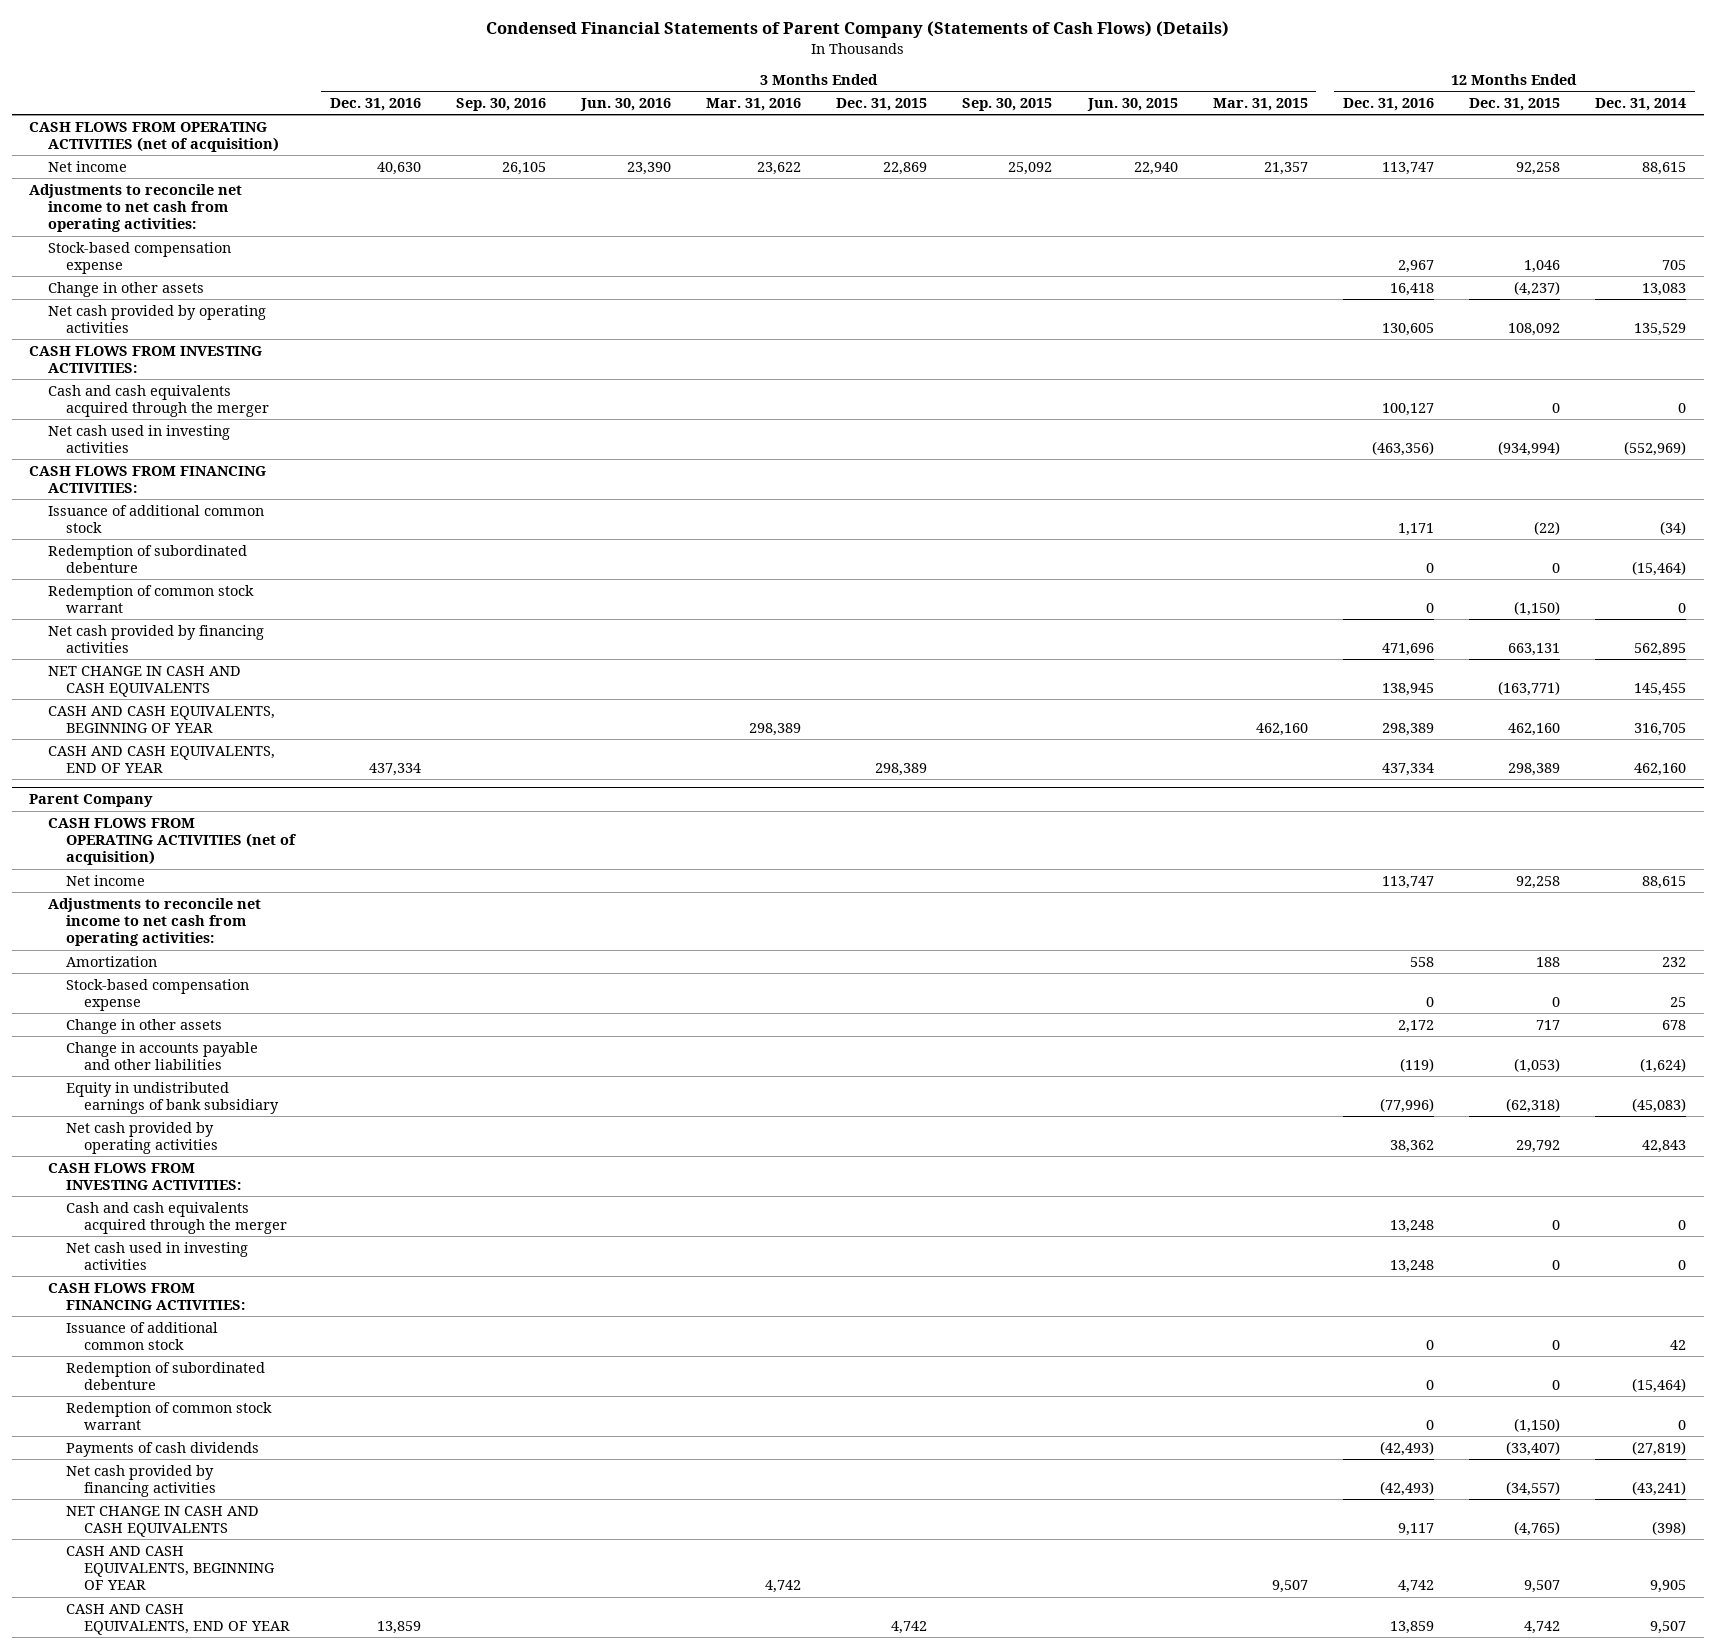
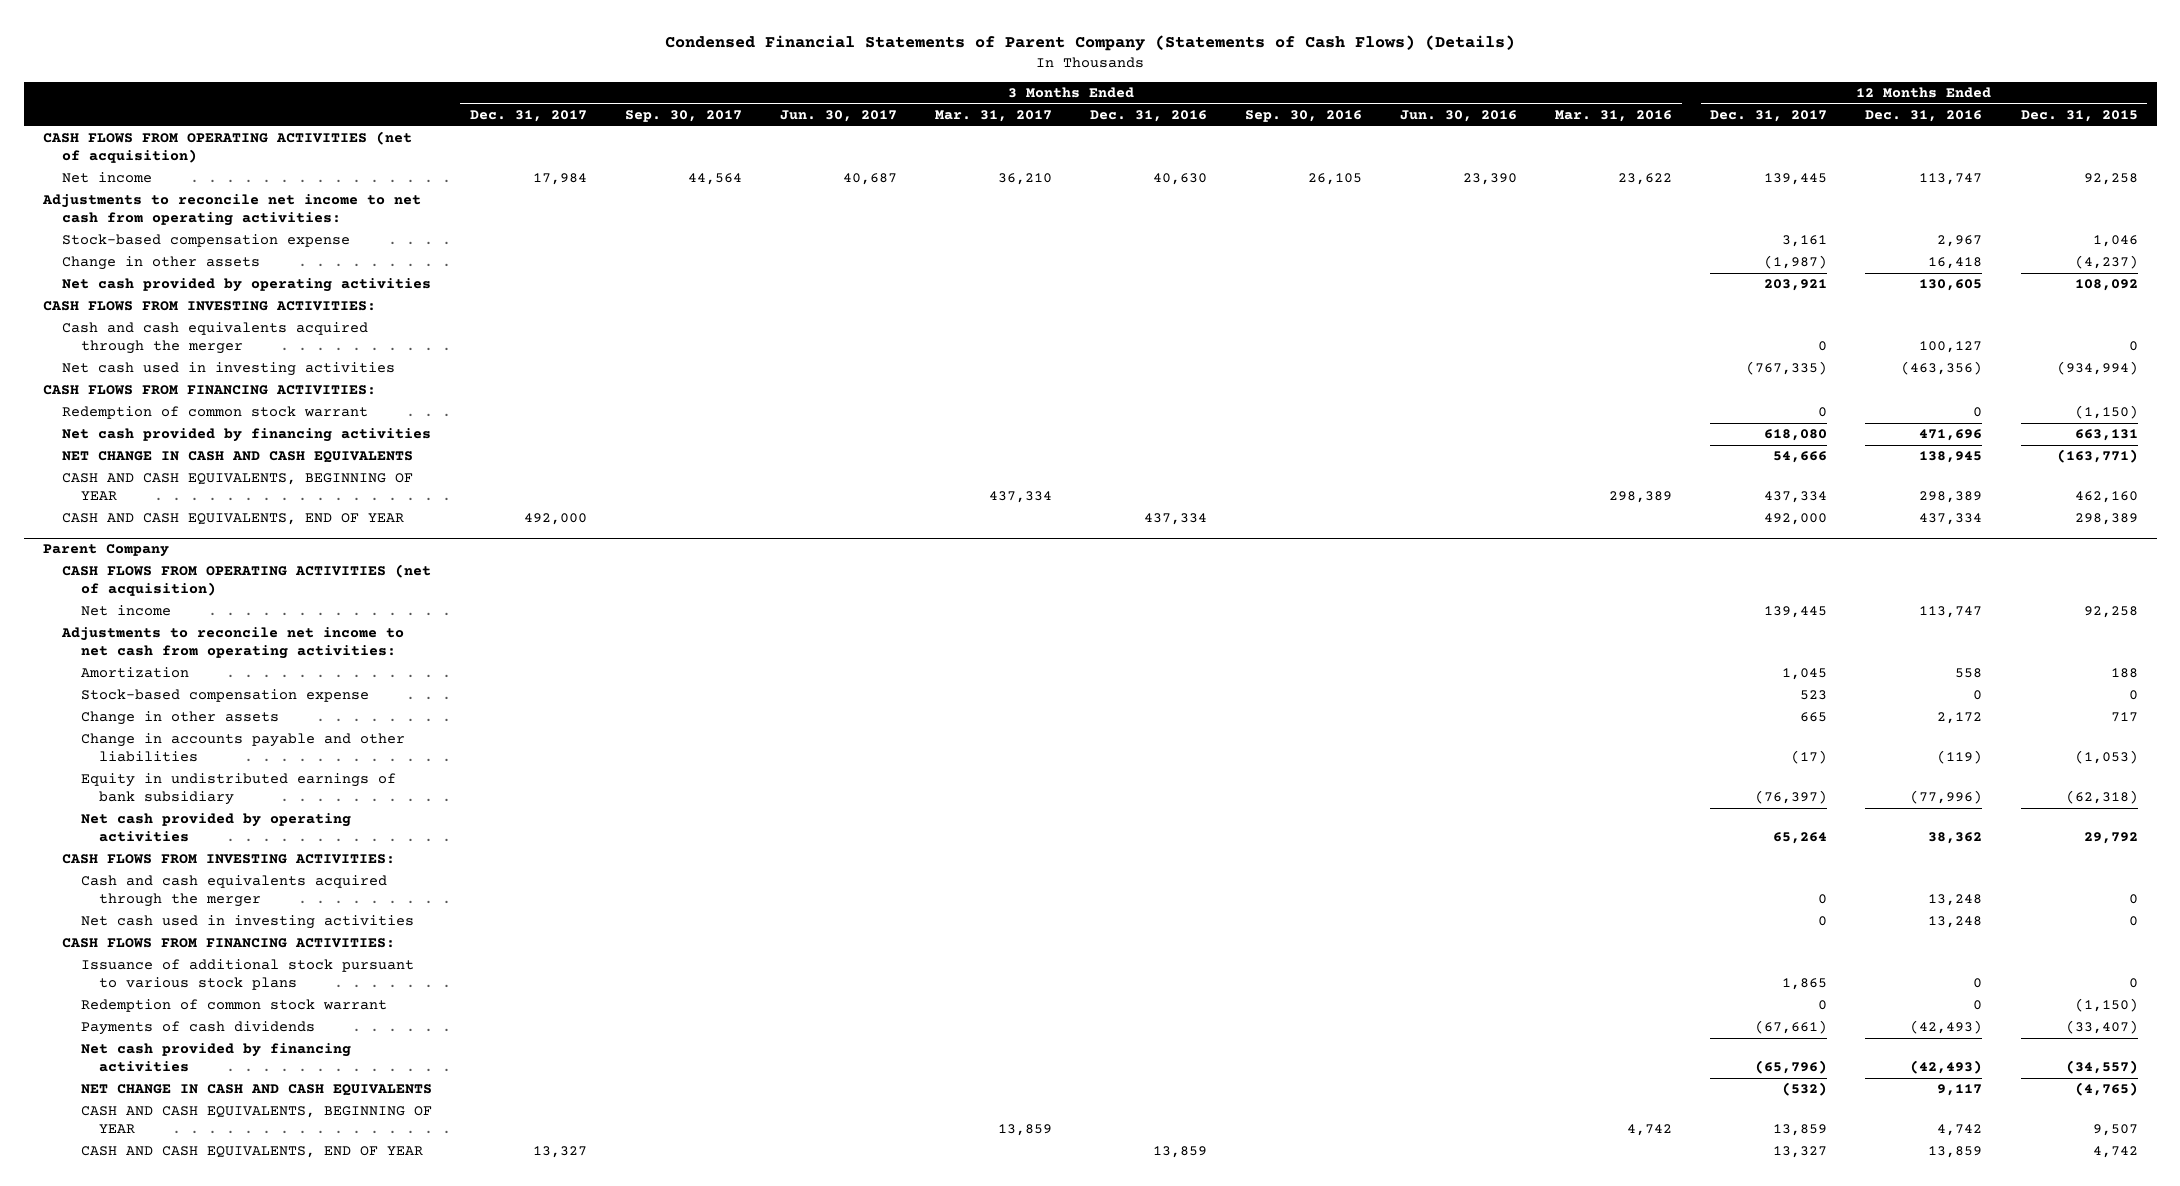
[836,98,928,112] Dec. 31, 2015 -> none
[962,98,1053,112] Sep. 30, 2015 -> none
[1086,98,1178,112] Jun. 30, 2015 -> none
[1212,98,1308,112] Mar. 31, 2015 -> none
[1595,98,1687,112] Dec. 31, 2014 -> none
none -> [469,110,587,123] Dec. 31, 2017
none -> [624,110,742,123] Sep. 30, 2017
none -> [779,110,897,123] Jun. 30, 2017
none -> [934,110,1052,123] Mar. 31, 2017
none -> [1710,110,1828,123] Dec. 31, 2017
[47,504,264,534] Issuance of additional common stock -> none
[47,544,247,574] Redemption of subordinated debenture -> none
[65,1321,218,1351] Issuance of additional common stock -> none
[65,1361,265,1391] Redemption of subordinated debenture -> none
none -> [80,959,414,991] Issuance of additional stock pursuant to various stock plans

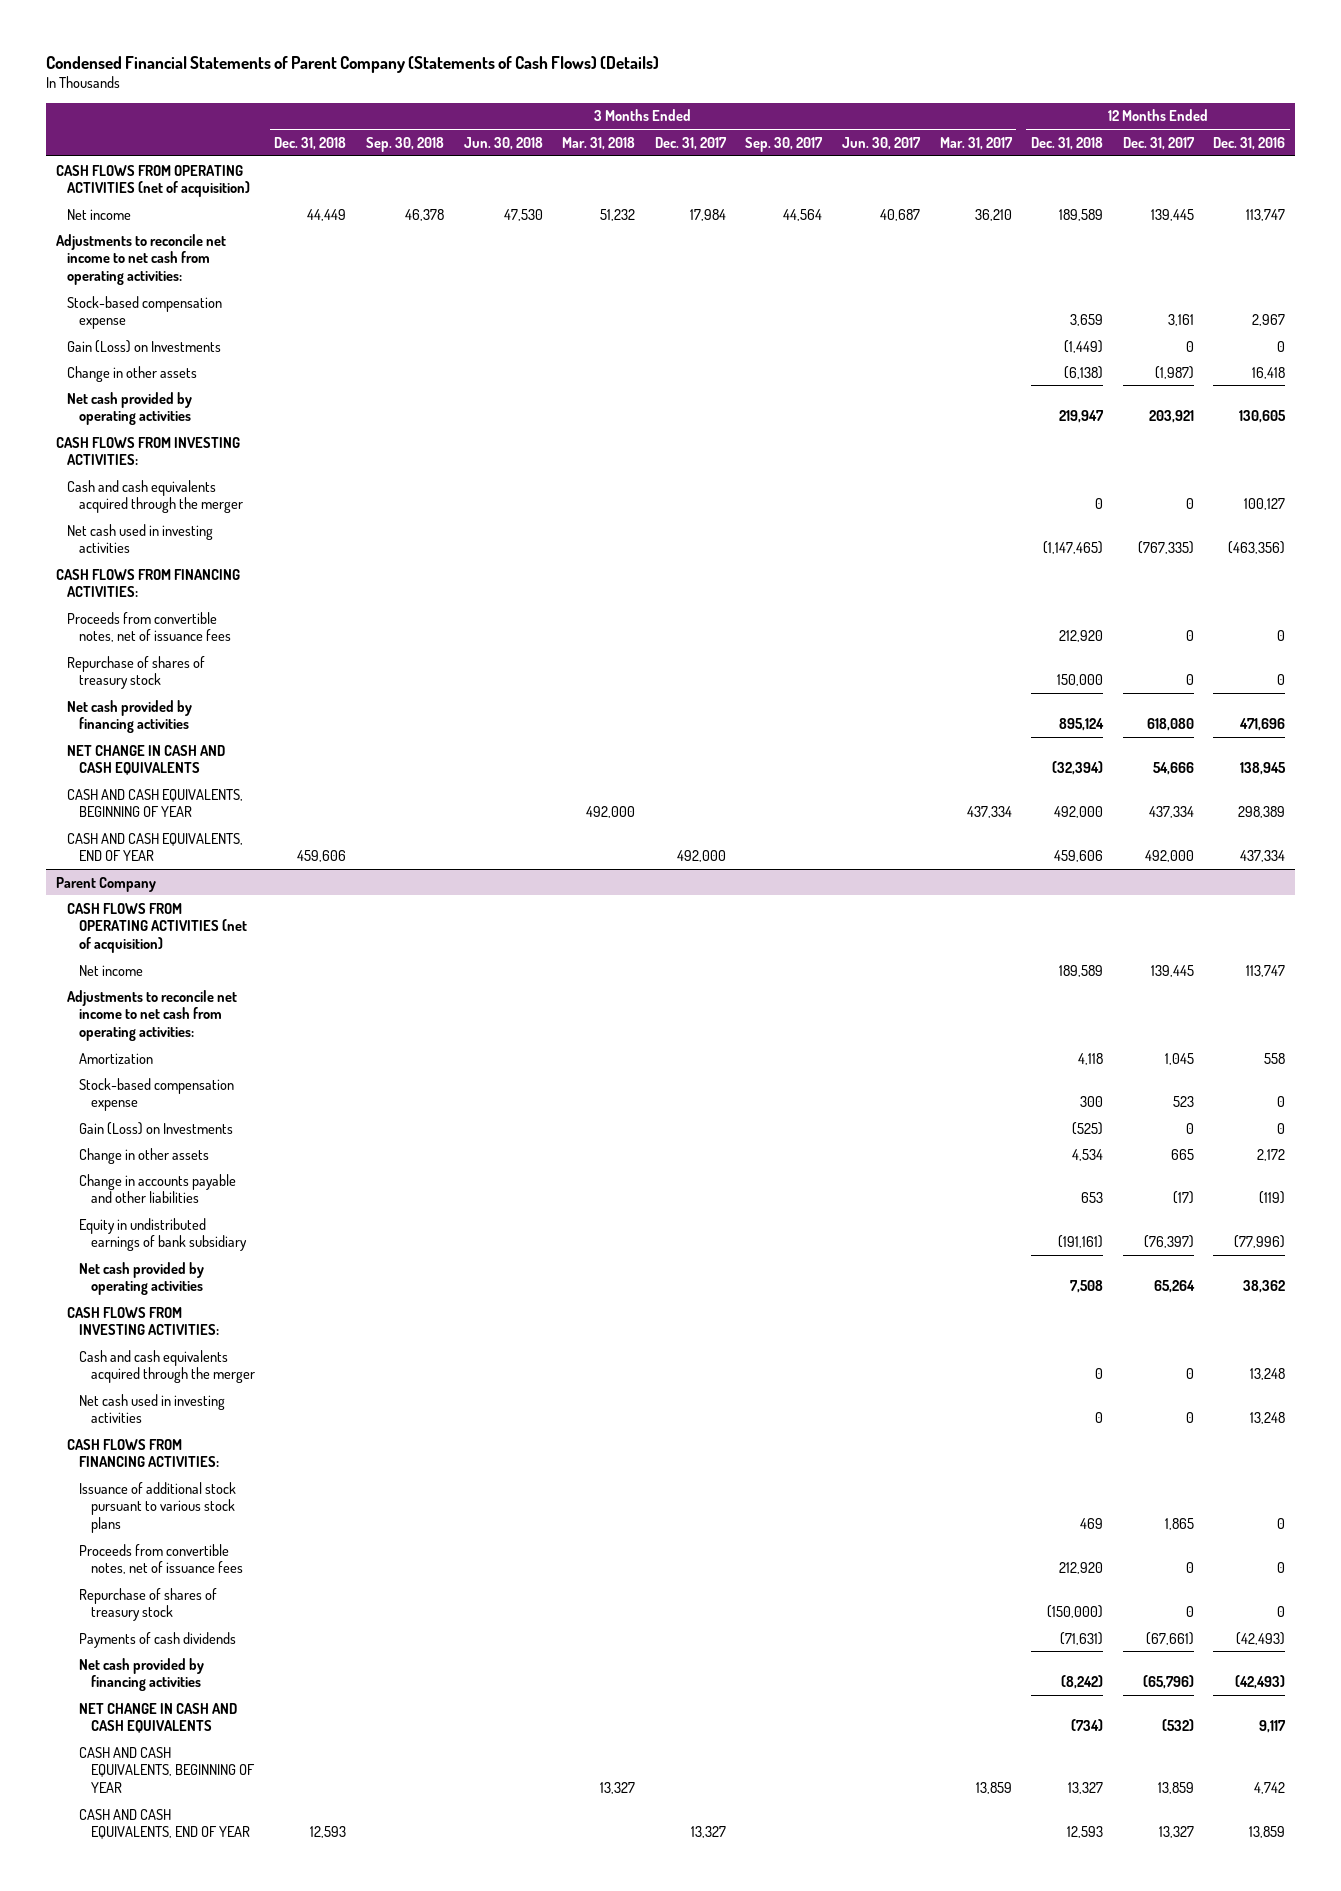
[1090,110,1208,123] Dec. 31, 2016 -> none
[1245,110,1363,123] Sep. 30, 2016 -> none
[1400,110,1518,123] Jun. 30, 2016 -> none
[1555,110,1673,123] Mar. 31, 2016 -> none
[2020,110,2138,123] Dec. 31, 2015 -> none
none -> [274,136,347,150] Dec. 31, 2018
none -> [366,136,445,152] Sep. 30, 2018
none -> [463,136,543,150] Jun. 30, 2018
none -> [562,136,636,150] Mar. 31, 2018
none -> [1031,136,1104,150] Dec. 31, 2018
none -> [67,339,222,353] Gain (Loss) on Investments
[61,406,368,420] Redemption of common stock warrant -> none
none -> [67,611,232,643] Proceeds from convertible notes, net of issuance fees
none -> [67,655,206,690] Repurchase of shares of treasury stock
none -> [79,1121,234,1135] Gain (Loss) on Investments
[80,999,387,1013] Redemption of common stock warrant -> none
none -> [79,1543,243,1575] Proceeds from convertible notes, net of issuance fees
none -> [79,1587,218,1622] Repurchase of shares of treasury stock

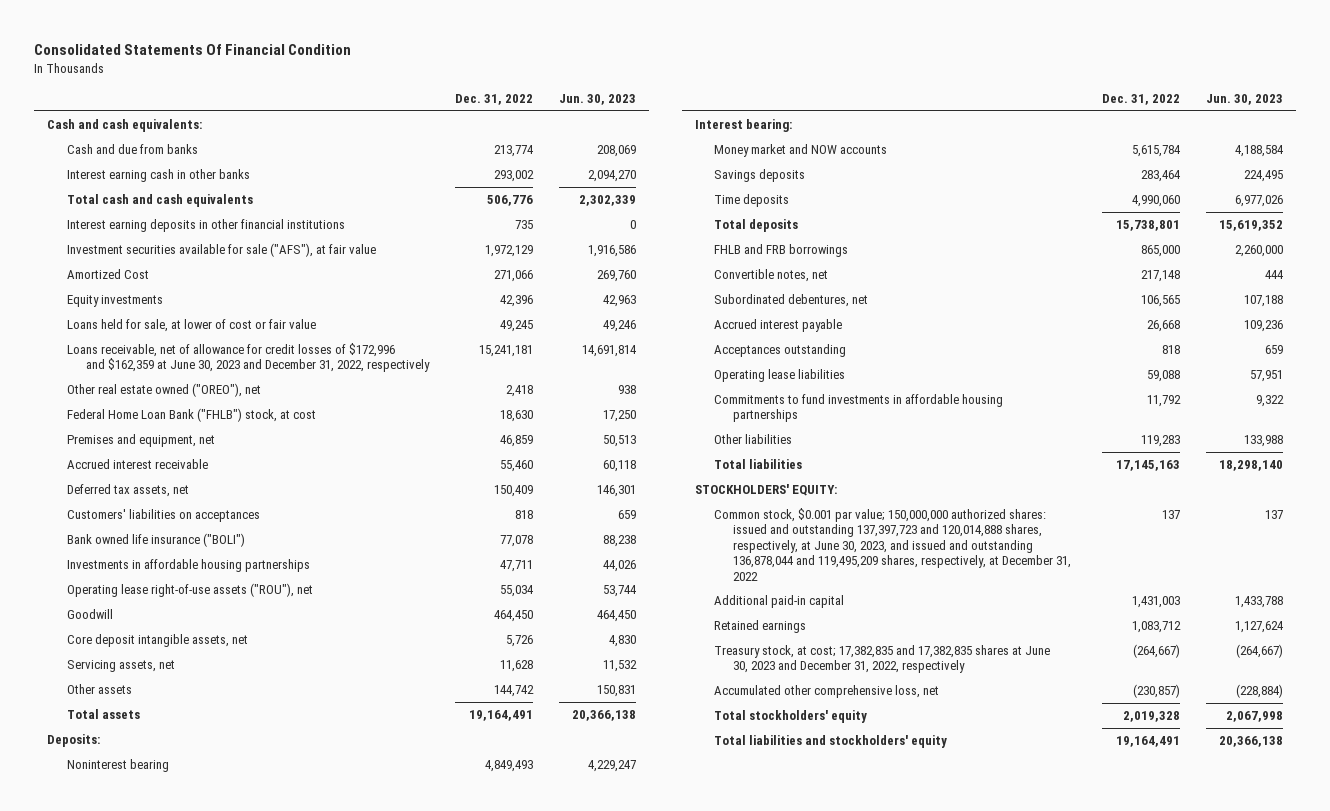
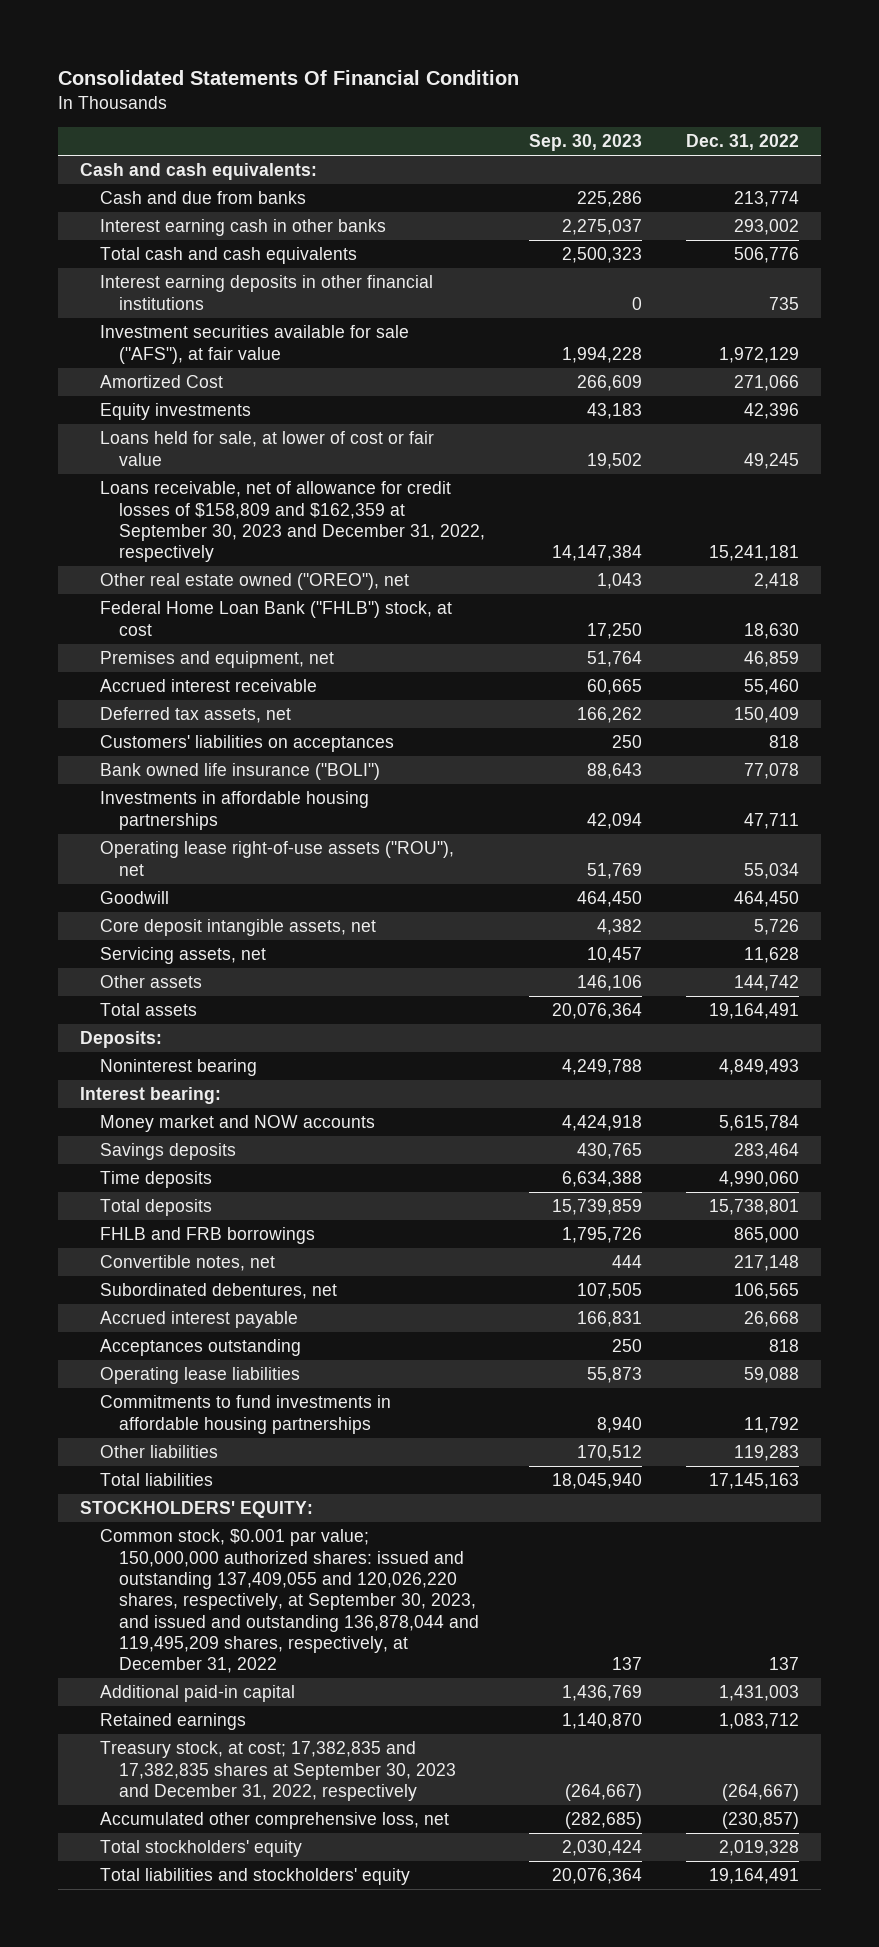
[558,93,636,105] Jun. 30, 2023 -> none
none -> [529,134,643,152] Sep. 30, 2023
[66,343,430,373] Loans receivable, net of allowance for credit losses of $172,996 and $162,359 at June 30, 2023 and December 31, 2022, respectively -> [99,481,486,563] Loans receivable, net of allowance for credit losses of $158,809 and $162,359 at September 30, 2023 and December 31, 2022, respectively
[713,508,1072,581] Common stock, $0.001 par value; 150,000,000 authorized shares: issued and outstanding 137,397,723 and 120,014,888 shares, respectively, at June 30, 2023, and issued and outstanding 136,878,044 and 119,495,209 shares, respectively, at December 31, 2022 -> [99,1529,480,1674] Common stock, $0.001 par value; 150,000,000 authorized shares: issued and outstanding 137,409,055 and 120,026,220 shares, respectively, at September 30, 2023, and issued and outstanding 136,878,044 and 119,495,209 shares, respectively, at December 31, 2022
[713,645,1050,674] Treasury stock, at cost; 17,382,835 and 17,382,835 shares at June 30, 2023 and December 31, 2022, respectively -> [99,1741,457,1801] Treasury stock, at cost; 17,382,835 and 17,382,835 shares at September 30, 2023 and December 31, 2022, respectively

